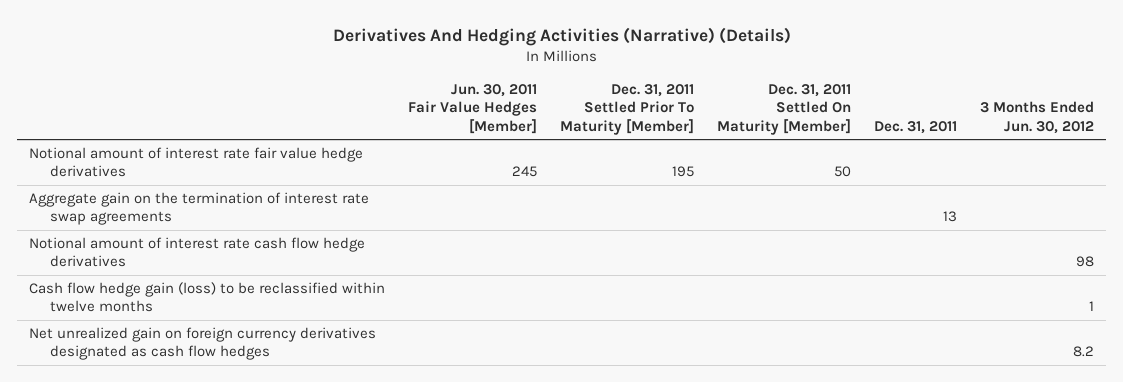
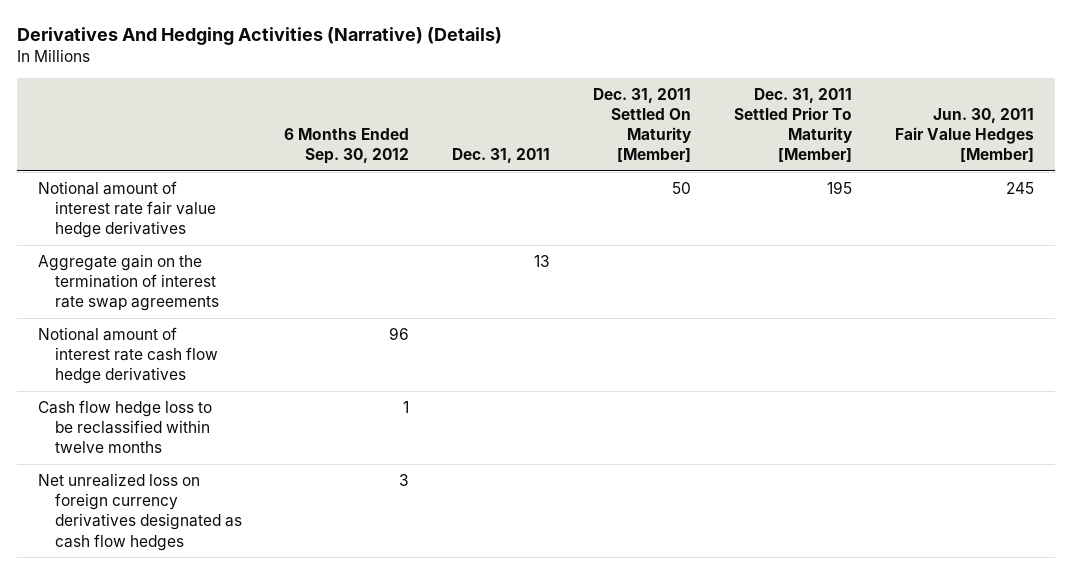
[980,101,1095,134] 3 Months Ended Jun. 30, 2012 -> none
none -> [284,128,410,165] 6 Months Ended Sep. 30, 2012
[29,281,386,313] Cash flow hedge gain (loss) to be reclassified within twelve months -> [38,400,213,454] Cash flow hedge loss to be reclassified within twelve months
[29,326,377,361] Net unrealized gain on foreign currency derivatives designated as cash flow hedges -> [38,473,242,551] Net unrealized loss on foreign currency derivatives designated as cash flow hedges

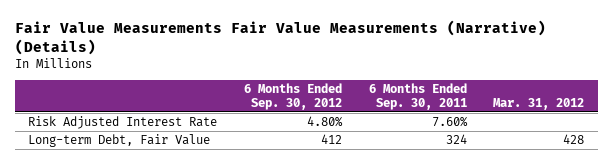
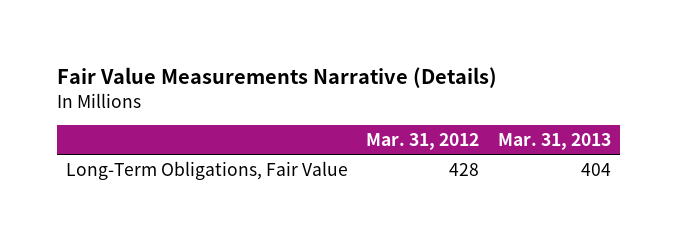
[14,20,546,55] Fair Value Measurements Fair Value Measurements (Narrative) (Details) -> [57,67,498,89] Fair Value Measurements Narrative (Details)
[243,83,342,111] 6 Months Ended Sep. 30, 2012 -> none
[368,83,467,111] 6 Months Ended Sep. 30, 2011 -> none
none -> [497,133,611,151] Mar. 31, 2013
[28,116,218,130] Risk Adjusted Interest Rate -> none
[28,134,211,148] Long-term Debt, Fair Value -> [66,160,349,180] Long-Term Obligations, Fair Value

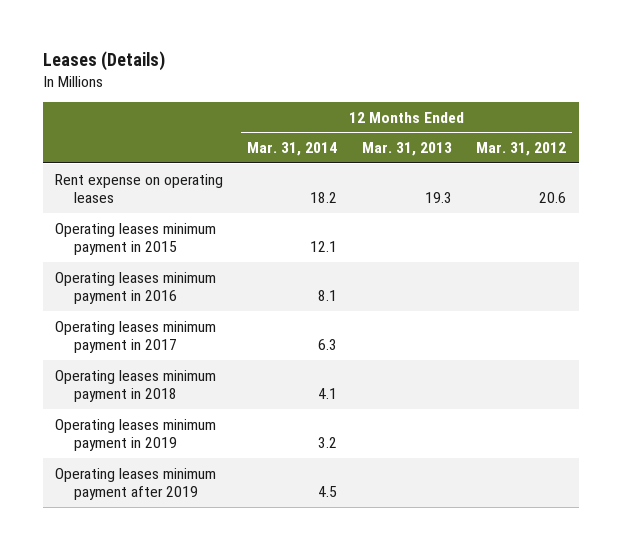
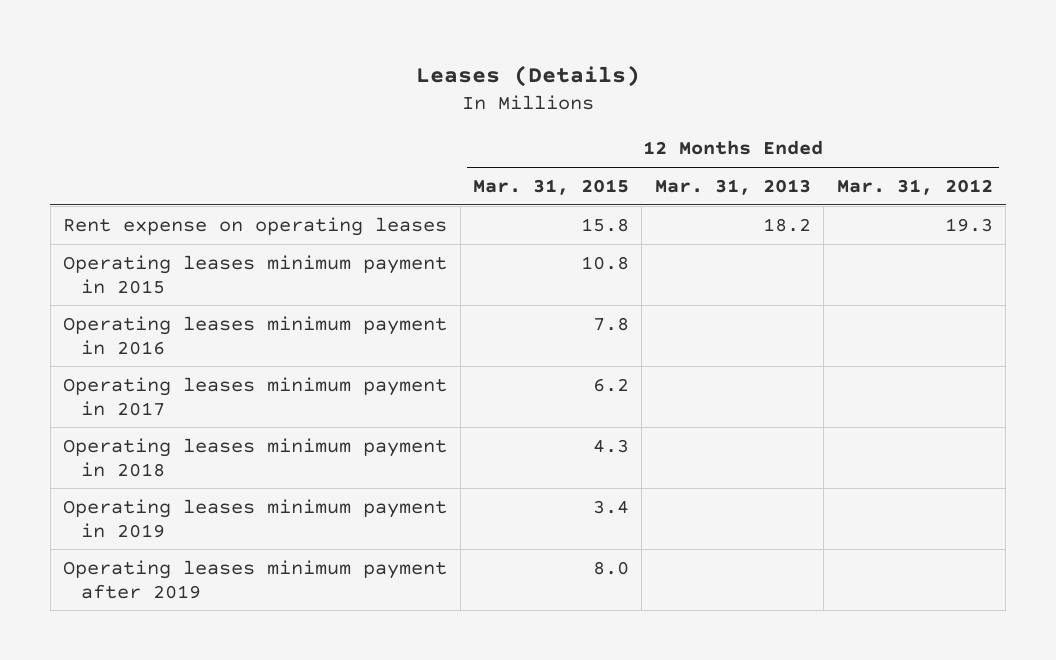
[247,142,338,157] Mar. 31, 2014 -> none
none -> [472,179,629,196] Mar. 31, 2015
[424,192,452,204] 19.3 -> [762,217,811,232] 18.2
[539,192,567,204] 20.6 -> [944,217,993,232] 19.3

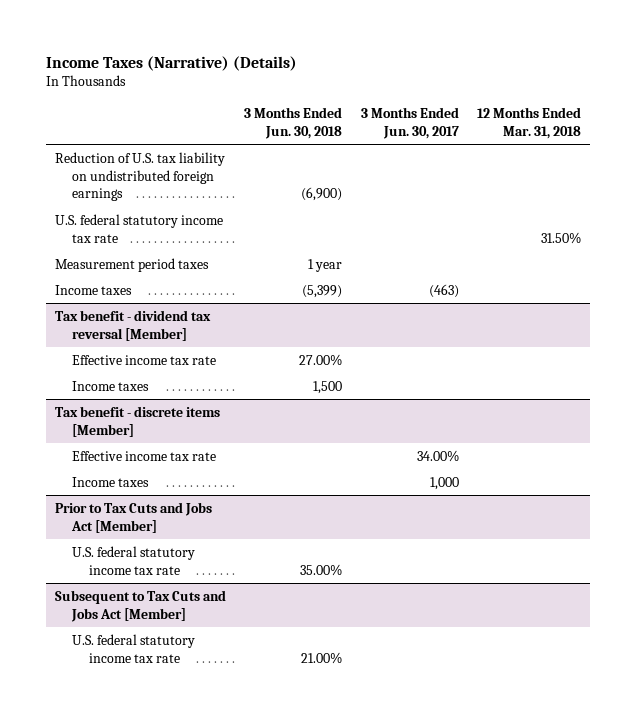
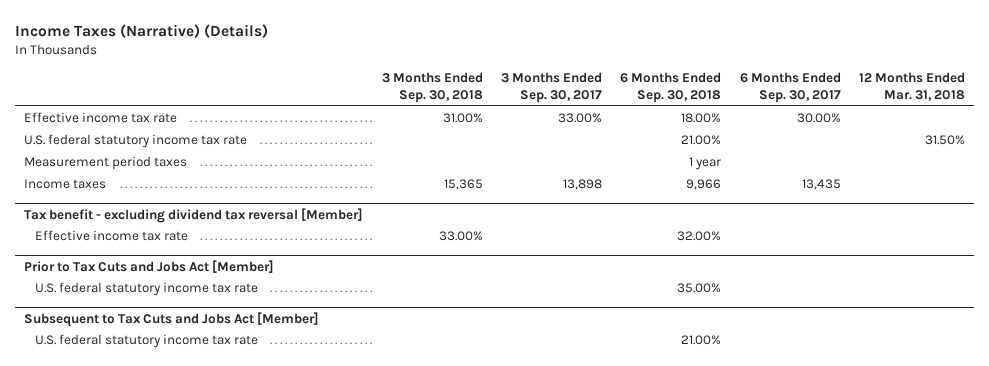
[244,106,343,139] 3 Months Ended Jun. 30, 2018 -> none
[360,106,459,139] 3 Months Ended Jun. 30, 2017 -> none
none -> [381,72,483,104] 3 Months Ended Sep. 30, 2018
none -> [501,72,603,104] 3 Months Ended Sep. 30, 2017
none -> [620,72,722,104] 6 Months Ended Sep. 30, 2018
none -> [739,72,841,104] 6 Months Ended Sep. 30, 2017
[55,151,226,202] Reduction of U.S. tax liability on undistributed foreign earnings -> none
none -> [24,112,178,124] Effective income tax rate
[55,309,212,341] Tax benefit - dividend tax reversal [Member] -> [24,207,364,223] Tax benefit - excluding dividend tax reversal [Member]
[72,380,150,391] Income taxes -> none
[55,405,221,437] Tax benefit - discrete items [Member] -> none
[72,450,217,461] Effective income tax rate -> none
[72,476,150,487] Income taxes -> none

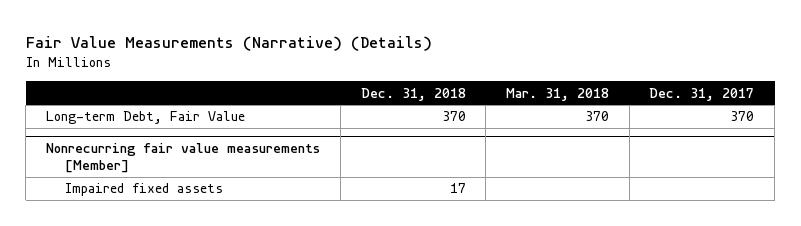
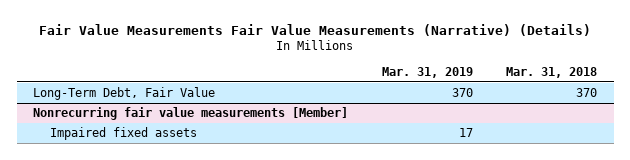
[25,35,432,51] Fair Value Measurements (Narrative) (Details) -> [39,23,592,36] Fair Value Measurements Fair Value Measurements (Narrative) (Details)
[360,87,466,101] Dec. 31, 2018 -> none
[649,87,755,101] Dec. 31, 2017 -> none
none -> [381,66,473,78] Mar. 31, 2019
[46,111,246,125] Long-term Debt, Fair Value -> [33,87,216,101] Long-Term Debt, Fair Value

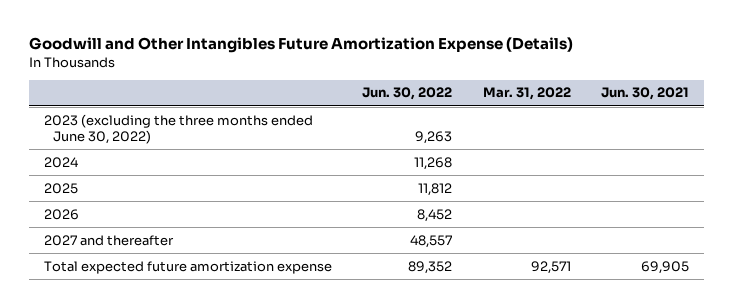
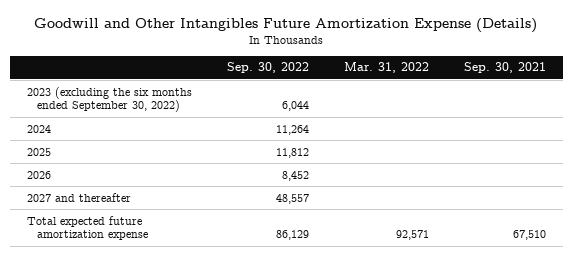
[362,87,453,101] Jun. 30, 2022 -> none
[600,87,689,101] Jun. 30, 2021 -> none
none -> [227,62,310,74] Sep. 30, 2022
none -> [463,62,546,74] Sep. 30, 2021
[44,113,314,144] 2023 (excluding the three months ended June 30, 2022) -> [27,86,193,113] 2023 (excluding the six months ended September 30, 2022)

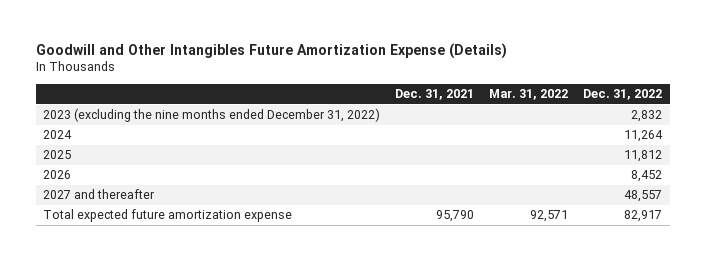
[227,62,310,74] Sep. 30, 2022 -> none
[463,62,546,74] Sep. 30, 2021 -> none
none -> [395,89,475,101] Dec. 31, 2021
none -> [583,89,663,101] Dec. 31, 2022
[27,86,193,113] 2023 (excluding the six months ended September 30, 2022) -> [43,108,381,123] 2023 (excluding the nine months ended December 31, 2022)

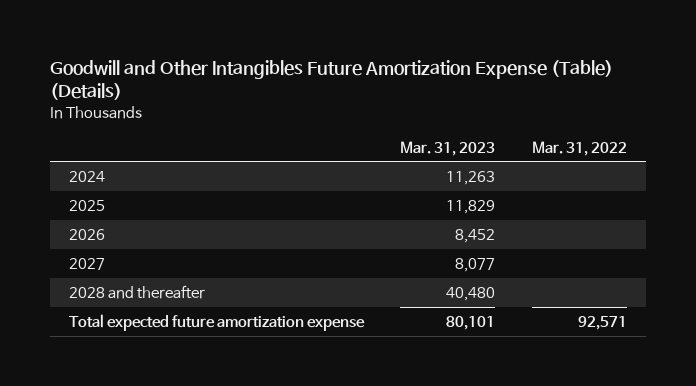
[35,42,507,59] Goodwill and Other Intangibles Future Amortization Expense (Details) -> [50,59,614,101] Goodwill and Other Intangibles Future Amortization Expense (Table) (Details)
[395,89,475,101] Dec. 31, 2021 -> none
[583,89,663,101] Dec. 31, 2022 -> none
none -> [400,140,496,156] Mar. 31, 2023
[43,108,381,123] 2023 (excluding the nine months ended December 31, 2022) -> none
none -> [68,257,105,270] 2027
[43,189,156,200] 2027 and thereafter -> [68,284,205,299] 2028 and thereafter

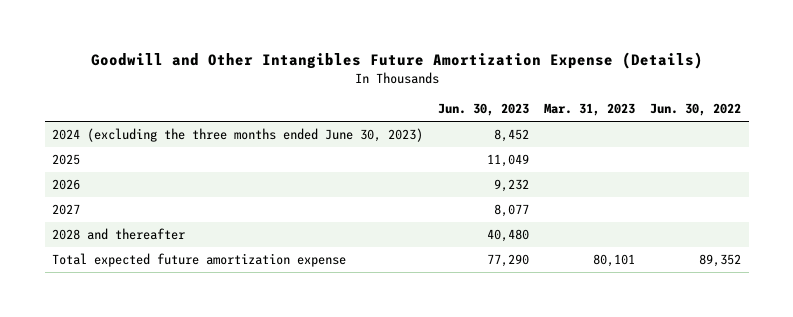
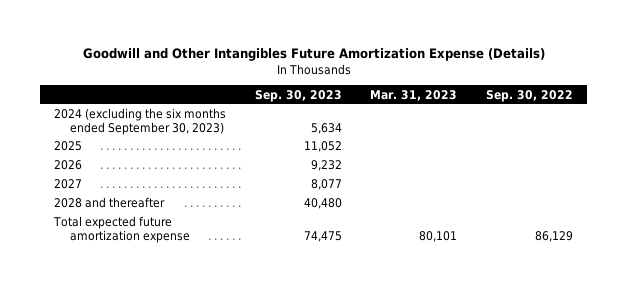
[438,103,530,117] Jun. 30, 2023 -> none
[650,103,742,117] Jun. 30, 2022 -> none
none -> [254,89,342,102] Sep. 30, 2023
none -> [485,89,573,102] Sep. 30, 2022
[52,128,424,143] 2024 (excluding the three months ended June 30, 2023) -> [54,108,227,136] 2024 (excluding the six months ended September 30, 2023)

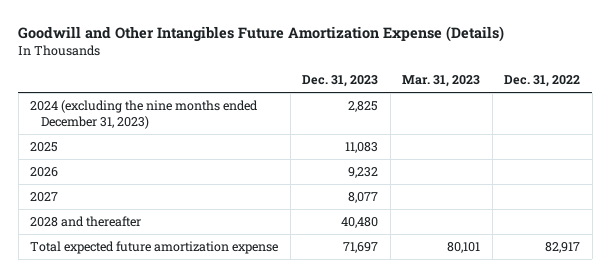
[254,89,342,102] Sep. 30, 2023 -> none
[485,89,573,102] Sep. 30, 2022 -> none
none -> [302,75,379,88] Dec. 31, 2023
none -> [504,75,581,88] Dec. 31, 2022
[54,108,227,136] 2024 (excluding the six months ended September 30, 2023) -> [30,100,259,129] 2024 (excluding the nine months ended December 31, 2023)

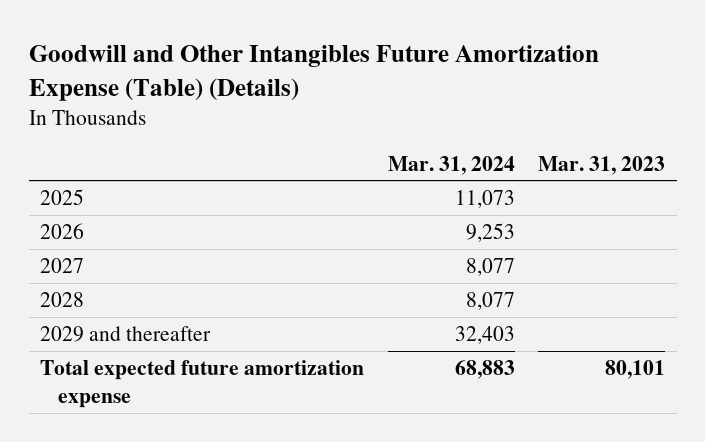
[18,25,505,42] Goodwill and Other Intangibles Future Amortization Expense (Details) -> [28,45,599,101] Goodwill and Other Intangibles Future Amortization Expense (Table) (Details)
[302,75,379,88] Dec. 31, 2023 -> none
[504,75,581,88] Dec. 31, 2022 -> none
none -> [387,155,515,175] Mar. 31, 2024
[30,100,259,129] 2024 (excluding the nine months ended December 31, 2023) -> none
none -> [40,291,85,307] 2028
[30,216,142,228] 2028 and thereafter -> [40,325,212,342] 2029 and thereafter

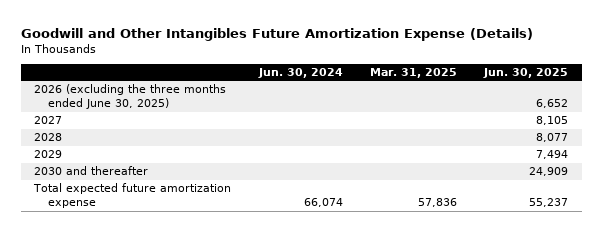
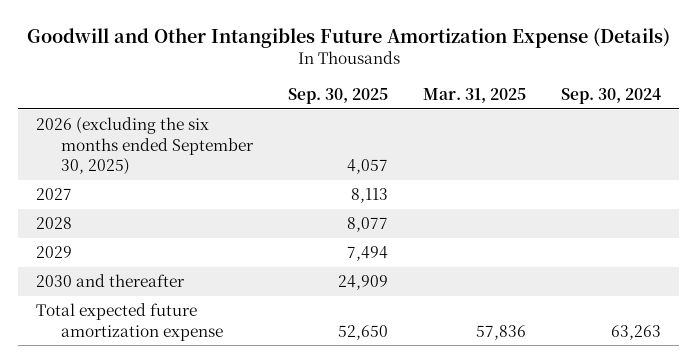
[257,67,343,78] Jun. 30, 2024 -> none
[483,67,569,78] Jun. 30, 2025 -> none
none -> [287,87,388,104] Sep. 30, 2025
none -> [561,87,662,104] Sep. 30, 2024
[34,84,227,110] 2026 (excluding the three months ended June 30, 2025) -> [35,117,254,175] 2026 (excluding the six months ended September 30, 2025)

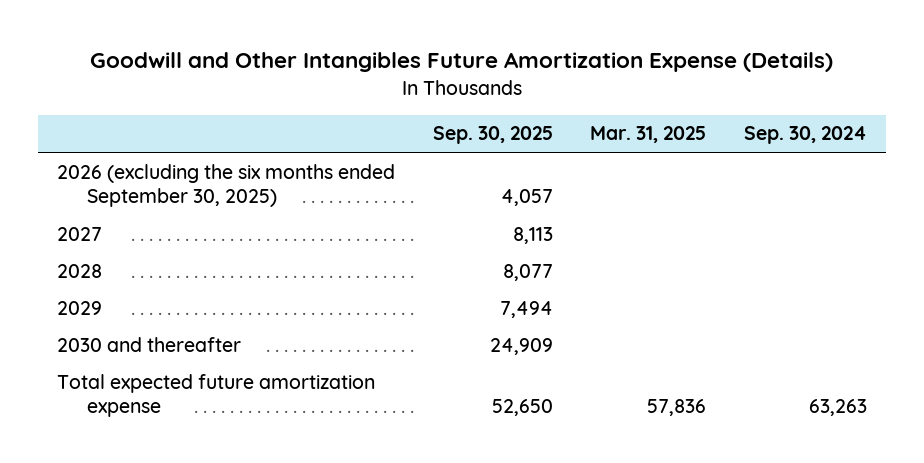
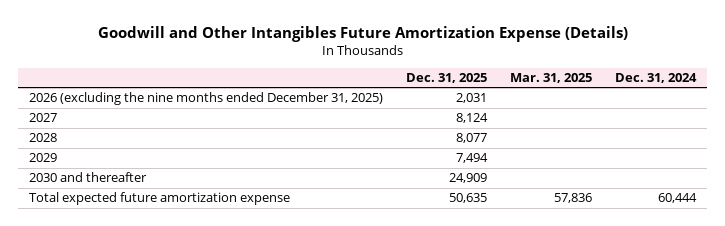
[432,126,553,145] Sep. 30, 2025 -> none
[744,126,868,145] Sep. 30, 2024 -> none
none -> [406,72,488,83] Dec. 31, 2025
none -> [614,72,697,83] Dec. 31, 2024
[56,163,395,207] 2026 (excluding the six months ended September 30, 2025) -> [29,92,384,106] 2026 (excluding the nine months ended December 31, 2025)

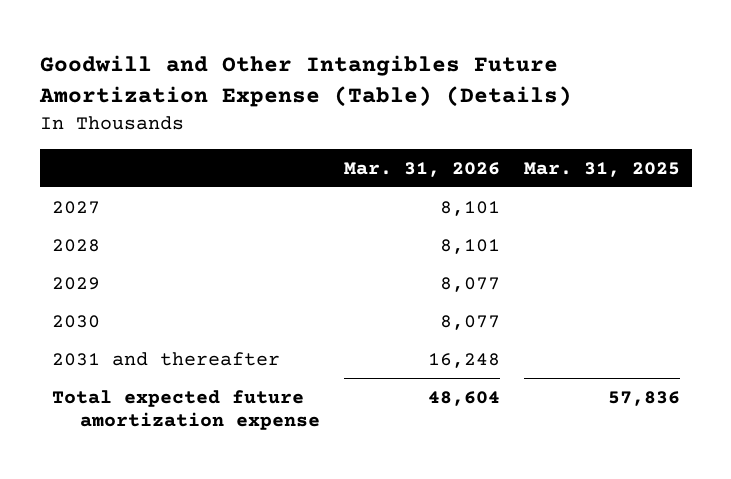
[97,25,628,42] Goodwill and Other Intangibles Future Amortization Expense (Details) -> [38,54,572,107] Goodwill and Other Intangibles Future Amortization Expense (Table) (Details)
[406,72,488,83] Dec. 31, 2025 -> none
[614,72,697,83] Dec. 31, 2024 -> none
none -> [344,161,501,177] Mar. 31, 2026
[29,92,384,106] 2026 (excluding the nine months ended December 31, 2025) -> none
none -> [51,314,100,328] 2030
[29,172,148,183] 2030 and thereafter -> [51,351,280,366] 2031 and thereafter

